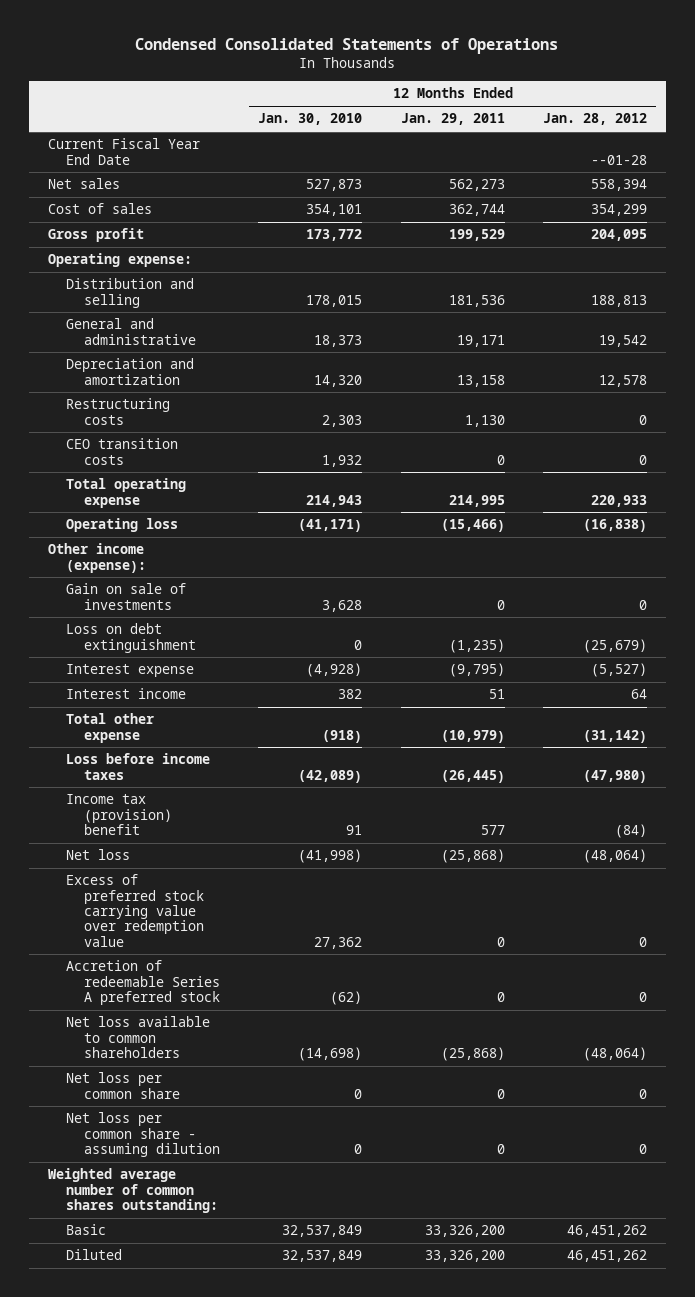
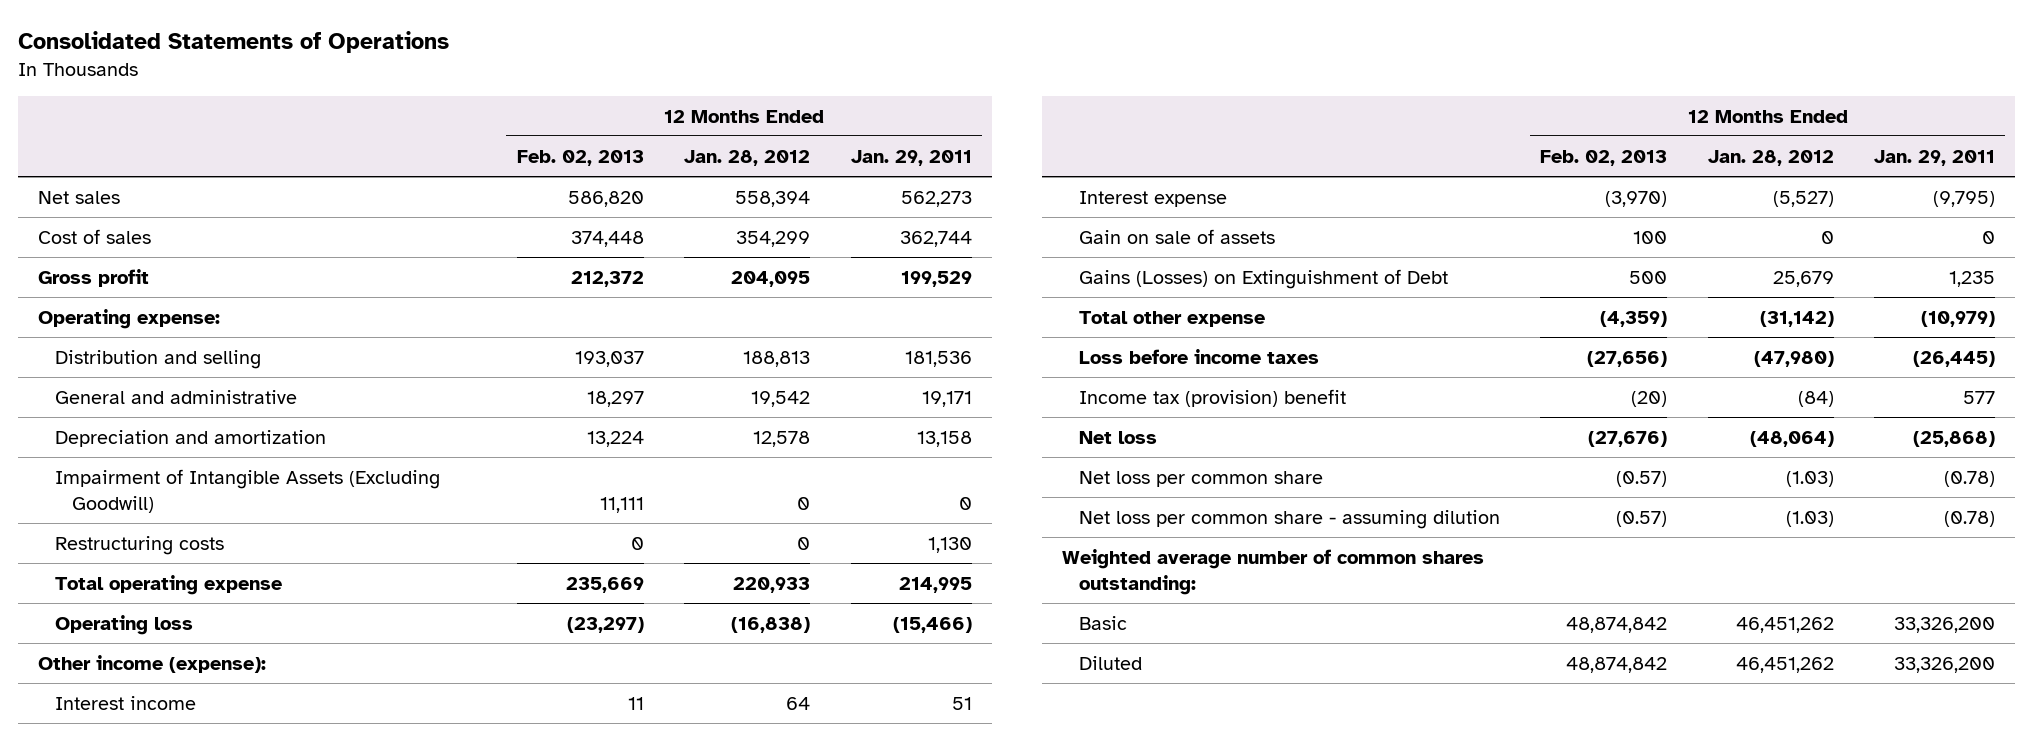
[135,37,559,54] Condensed Consolidated Statements of Operations -> [18,30,450,53] Consolidated Statements of Operations
[258,113,363,126] Jan. 30, 2010 -> none
none -> [516,149,644,166] Feb. 02, 2013
[48,138,201,165] Current Fiscal Year End Date -> none
none -> [55,468,441,513] Impairment of Intangible Assets (Excluding Goodwill)
[66,438,179,465] CEO transition costs -> none
[66,583,187,610] Gain on sale of investments -> none
[66,623,197,653] Loss on debt extinguishment -> none
[66,664,195,678] Interest expense -> [1078,190,1227,207] Interest expense
none -> [1078,228,1275,244] Gain on sale of assets
none -> [1078,268,1448,289] Gains (Losses) on Extinguishment of Debt
[66,874,205,947] Excess of preferred stock carrying value over redemption value -> none
[66,960,221,1005] Accretion of redeemable Series A preferred stock -> none
[66,1016,211,1058] Net loss available to common shareholders -> none
[496,1088,505,1099] 0 -> [1944,470,1996,487] (0.78)
[638,1088,647,1099] 0 -> [1785,470,1834,487] (1.03)
[496,1143,505,1154] 0 -> [1944,510,1996,527] (0.78)
[638,1143,647,1154] 0 -> [1785,510,1834,527] (1.03)

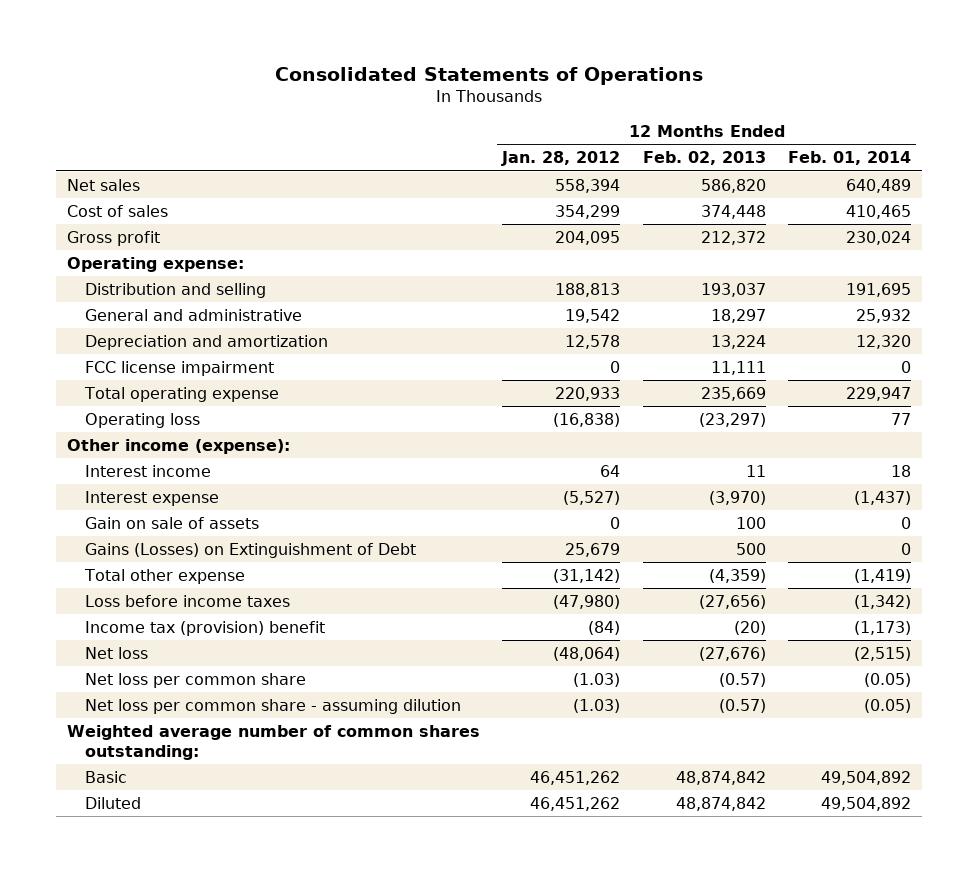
[850,149,972,166] Jan. 29, 2011 -> none
none -> [787,151,911,166] Feb. 01, 2014
[55,535,225,555] Restructuring costs -> none
[55,468,441,513] Impairment of Intangible Assets (Excluding Goodwill) -> [85,360,275,376] FCC license impairment

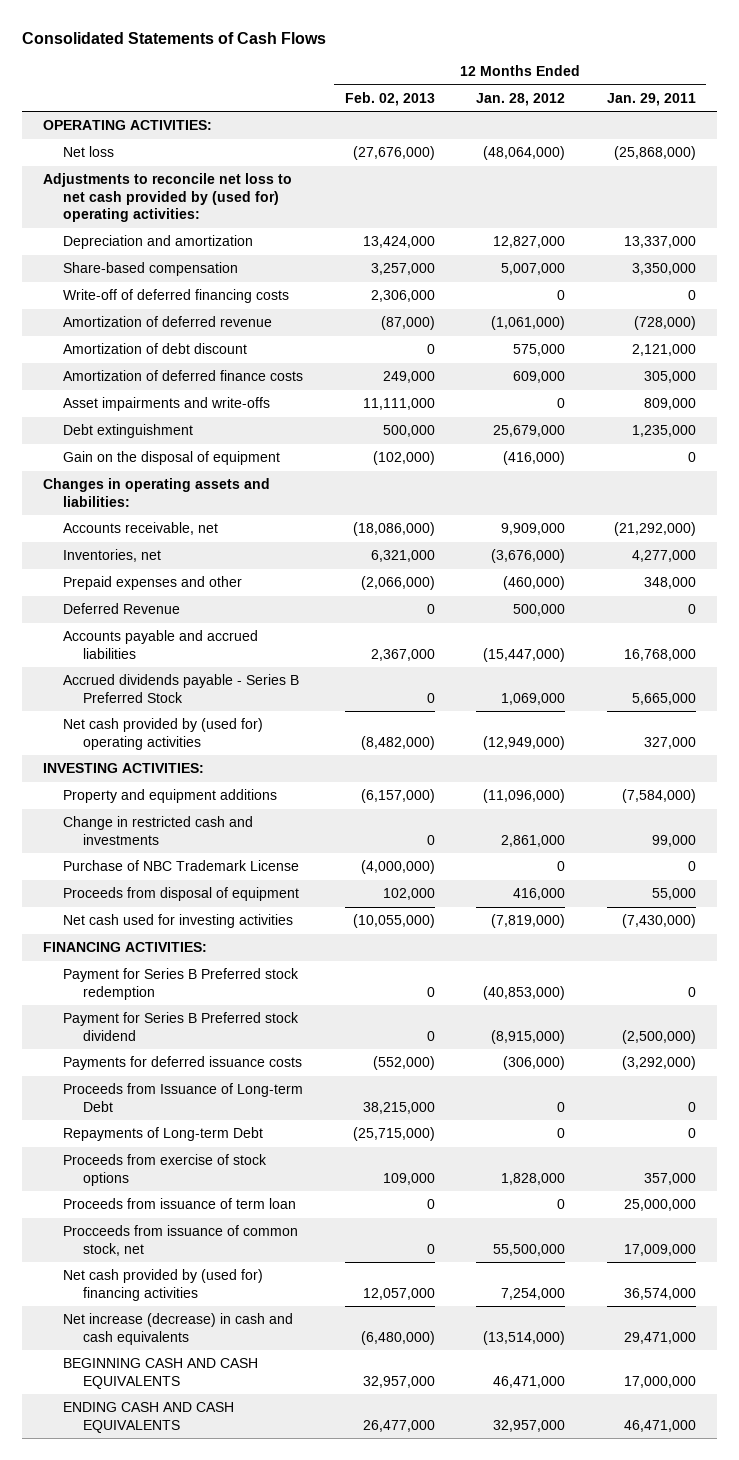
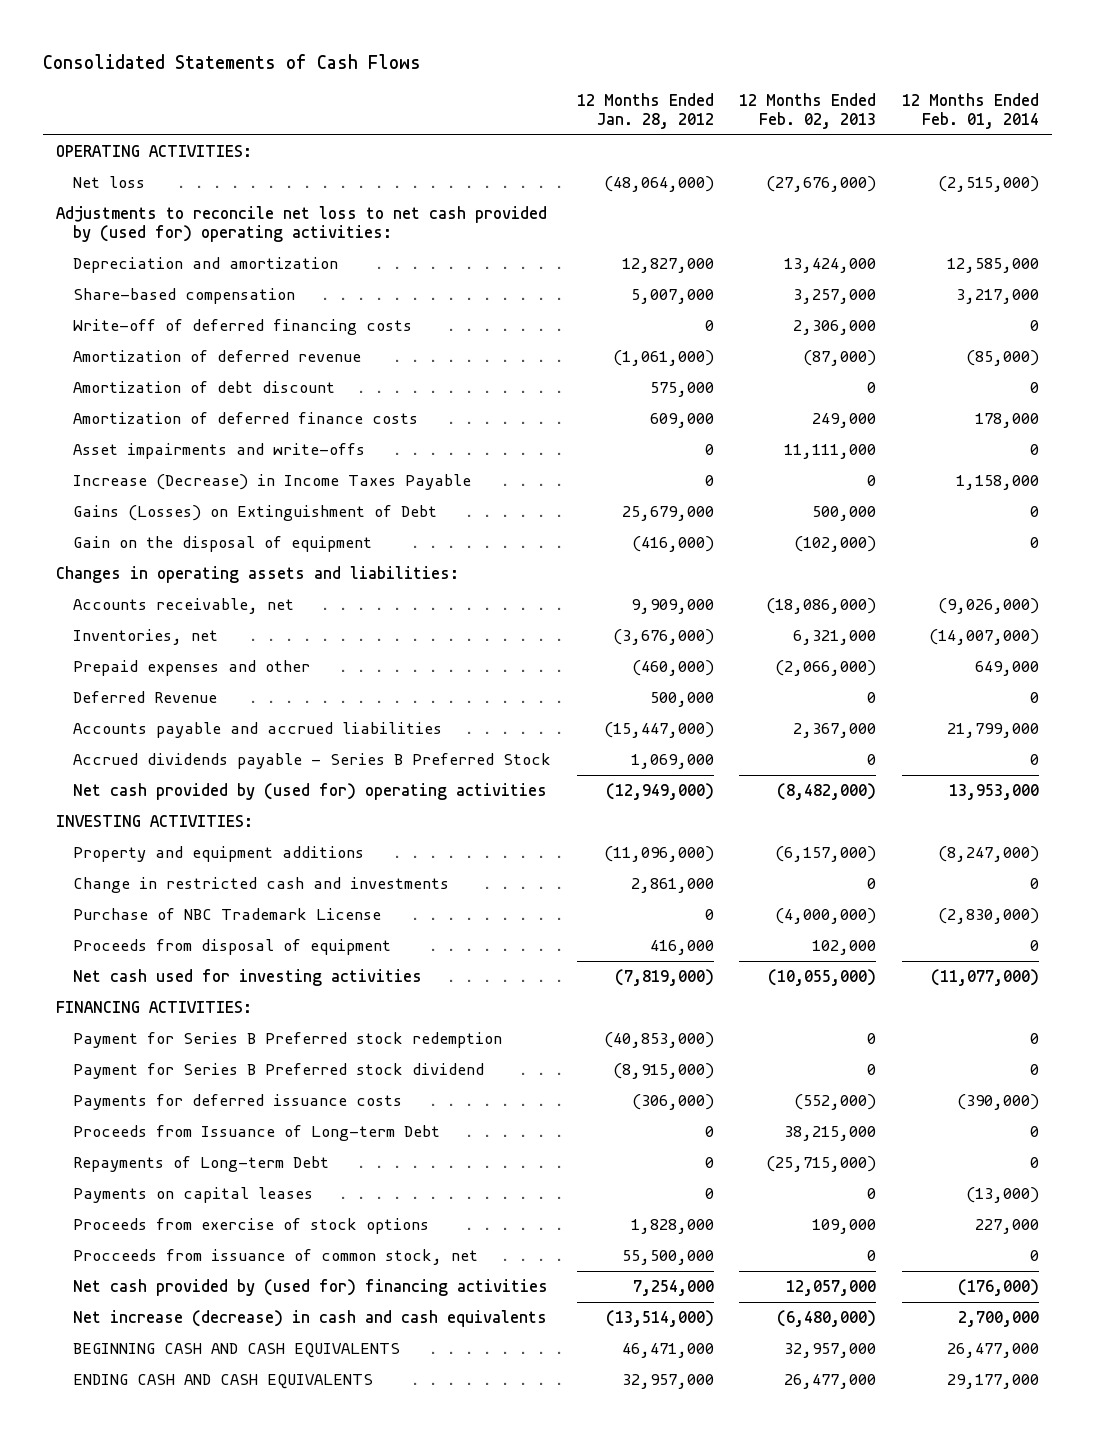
[606,92,696,106] Jan. 29, 2011 -> none
none -> [901,92,1039,130] 12 Months Ended Feb. 01, 2014
none -> [73,473,472,490] Increase (Decrease) in Income Taxes Payable
[62,424,193,439] Debt extinguishment -> [73,504,438,521] Gains (Losses) on Extinguishment of Debt
none -> [73,1186,314,1203] Payments on capital leases
[62,1198,296,1210] Proceeds from issuance of term loan -> none

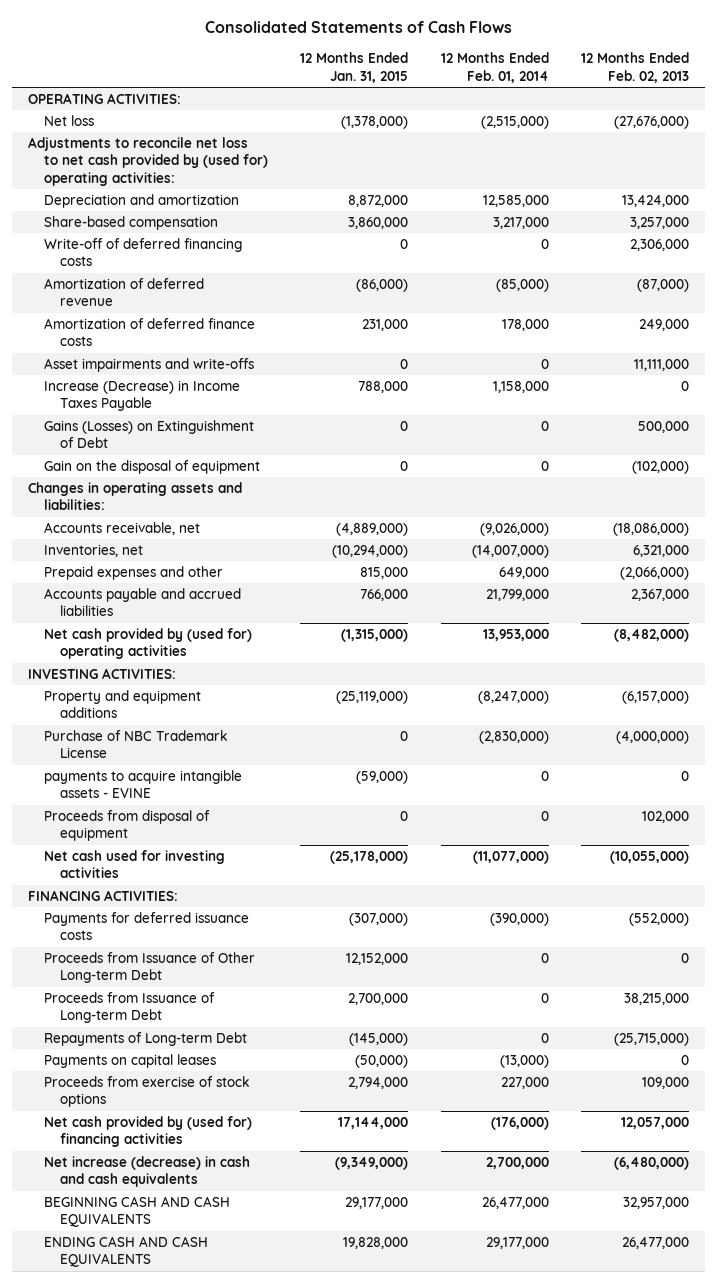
[576,92,714,130] 12 Months Ended Jan. 28, 2012 -> none
none -> [300,52,409,83] 12 Months Ended Jan. 31, 2015
[73,380,336,393] Amortization of debt discount -> none
[73,690,218,703] Deferred Revenue -> none
[73,752,552,769] Accrued dividends payable - Series B Preferred Stock -> none
[73,876,450,893] Change in restricted cash and investments -> none
none -> [44,770,243,799] payments to acquire intangible assets - EVINE
[73,1031,503,1048] Payment for Series B Preferred stock redemption -> none
[73,1062,485,1079] Payment for Series B Preferred stock dividend -> none
none -> [44,952,256,984] Proceeds from Issuance of Other Long-term Debt
[73,1248,479,1265] Procceeds from issuance of common stock, net -> none

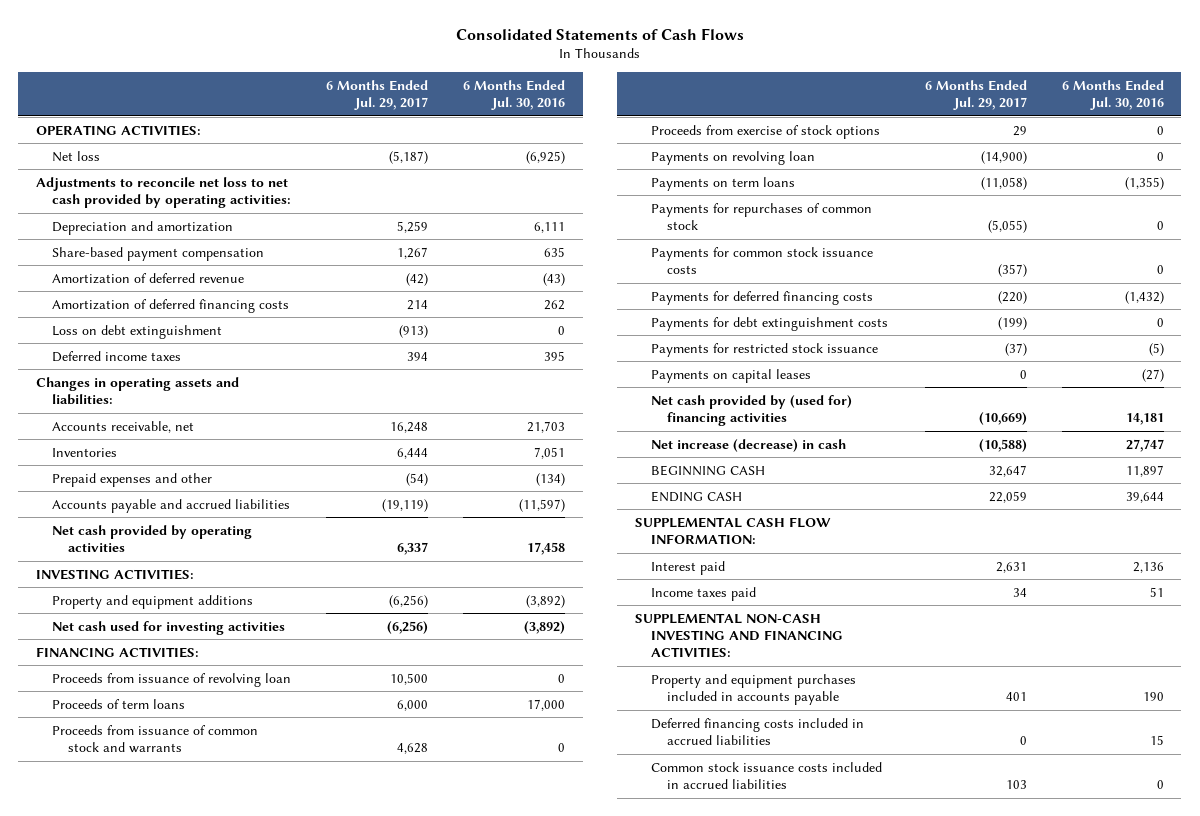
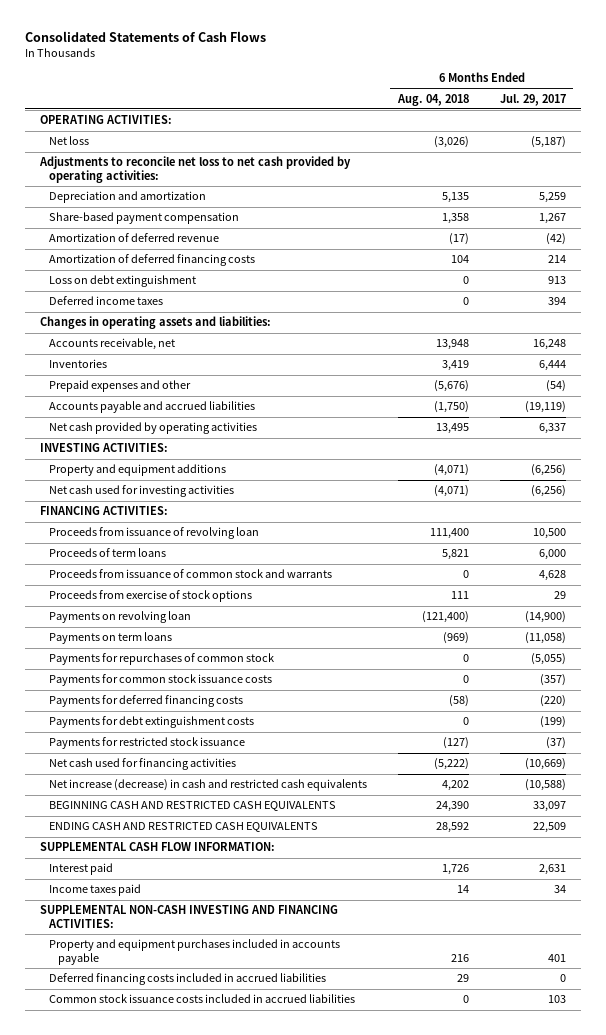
[462,80,565,111] 6 Months Ended Jul. 30, 2016 -> none
none -> [396,93,469,106] Aug. 04, 2018
[398,324,428,338] (913) -> [547,276,566,285] 913
[650,368,811,383] Payments on capital leases -> none
[650,464,765,476] BEGINNING CASH -> none
[650,490,742,502] ENDING CASH -> none
[650,394,852,426] Net cash provided by (used for) financing activities -> [49,758,237,771] Net cash used for financing activities
[650,438,846,452] Net increase (decrease) in cash -> [49,779,368,792] Net increase (decrease) in cash and restricted cash equivalents
none -> [49,801,337,812] BEGINNING CASH AND RESTRICTED CASH EQUIVALENTS
none -> [49,822,319,833] ENDING CASH AND RESTRICTED CASH EQUIVALENTS

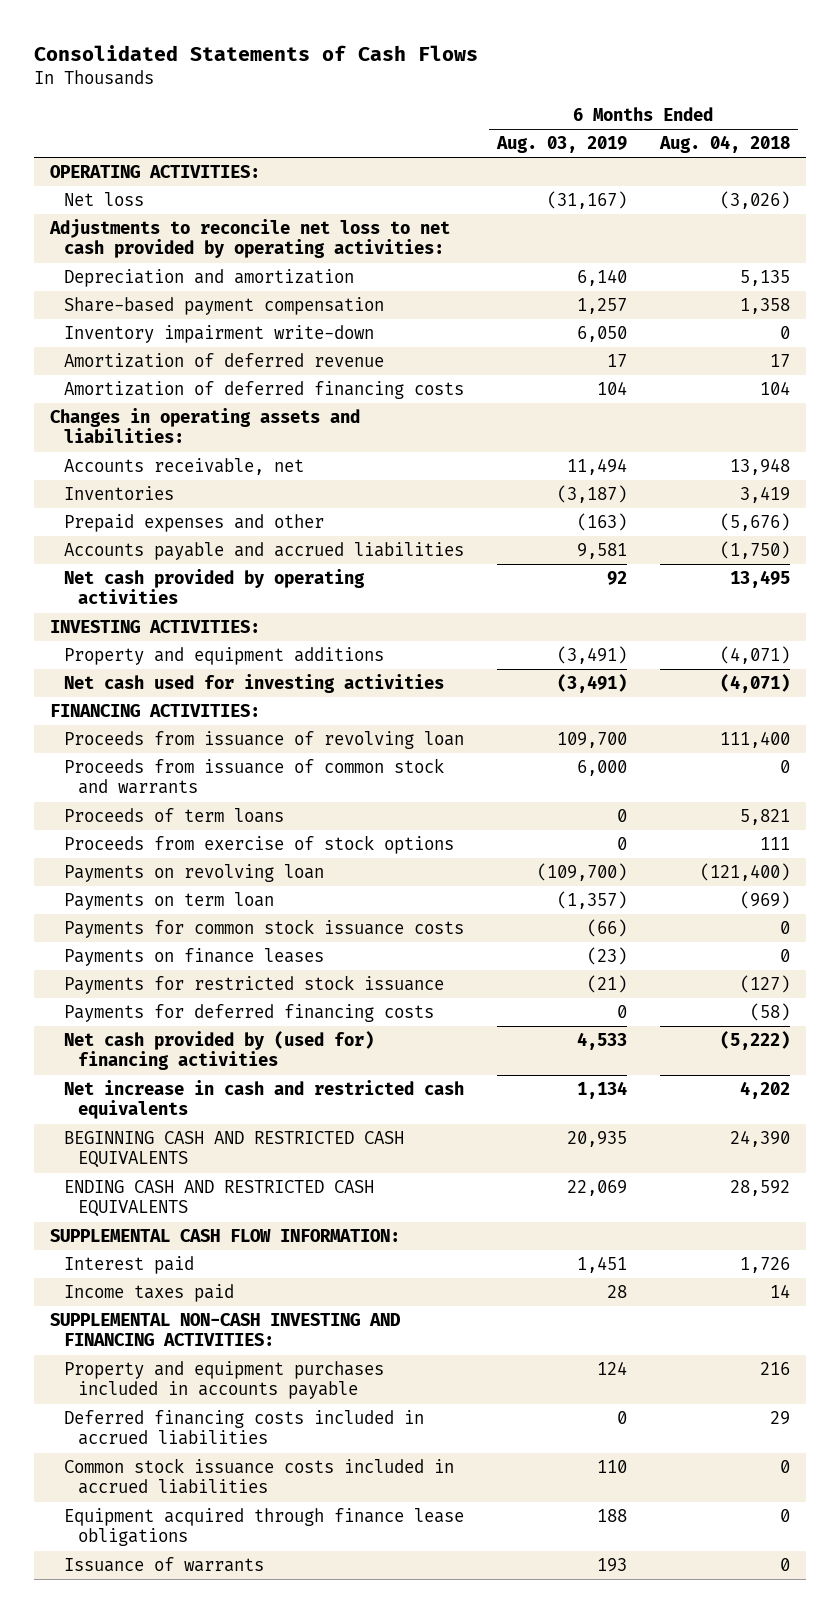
[499,93,566,106] Jul. 29, 2017 -> none
none -> [496,136,628,154] Aug. 03, 2019
none -> [64,325,375,344] Inventory impairment write-down
[448,233,469,246] (17) -> [769,354,790,368] 17
[49,275,197,288] Loss on debt extinguishment -> none
[49,296,164,306] Deferred income taxes -> none
[49,548,167,558] Proceeds of term loans -> [64,808,285,824] Proceeds of term loans
[49,653,275,666] Payments for repurchases of common stock -> none
[49,632,173,645] Payments on term loans -> [64,892,275,911] Payments on term loan
[49,716,255,729] Payments for debt extinguishment costs -> none
none -> [64,948,325,967] Payments on finance leases
[49,695,244,708] Payments for deferred financing costs -> [64,1004,435,1023] Payments for deferred financing costs
[49,758,237,771] Net cash used for financing activities -> [64,1031,375,1071] Net cash provided by (used for) financing activities
[49,779,368,792] Net increase (decrease) in cash and restricted cash equivalents -> [64,1080,465,1120] Net increase in cash and restricted cash equivalents
none -> [64,1508,465,1547] Equipment acquired through finance lease obligations
none -> [64,1557,265,1573] Issuance of warrants

